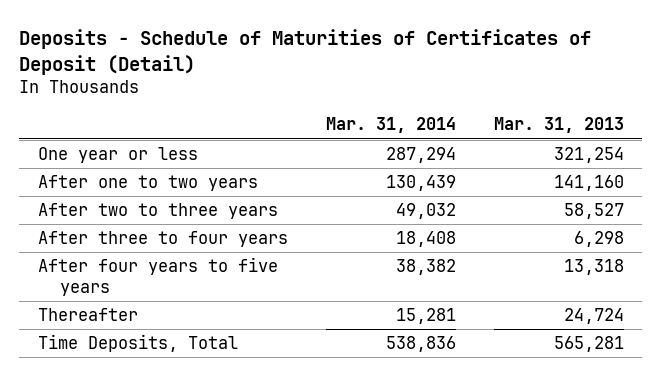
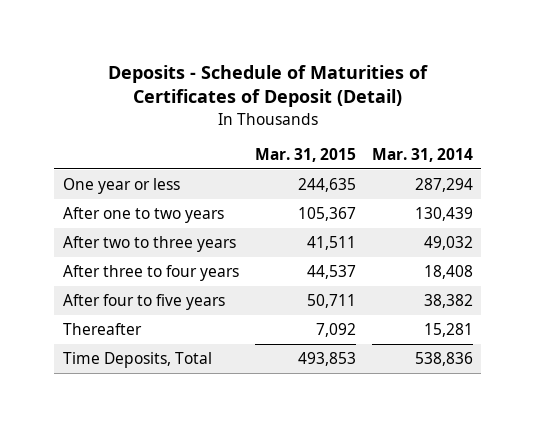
[493,117,624,134] Mar. 31, 2013 -> none
none -> [254,148,356,163] Mar. 31, 2015
[37,257,278,296] After four years to five years -> [62,293,225,310] After four to five years

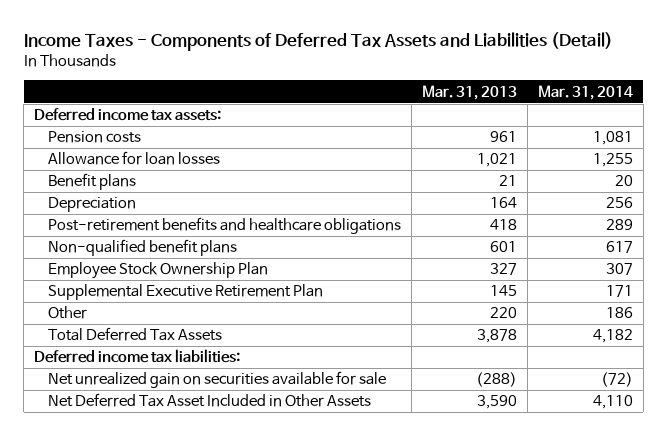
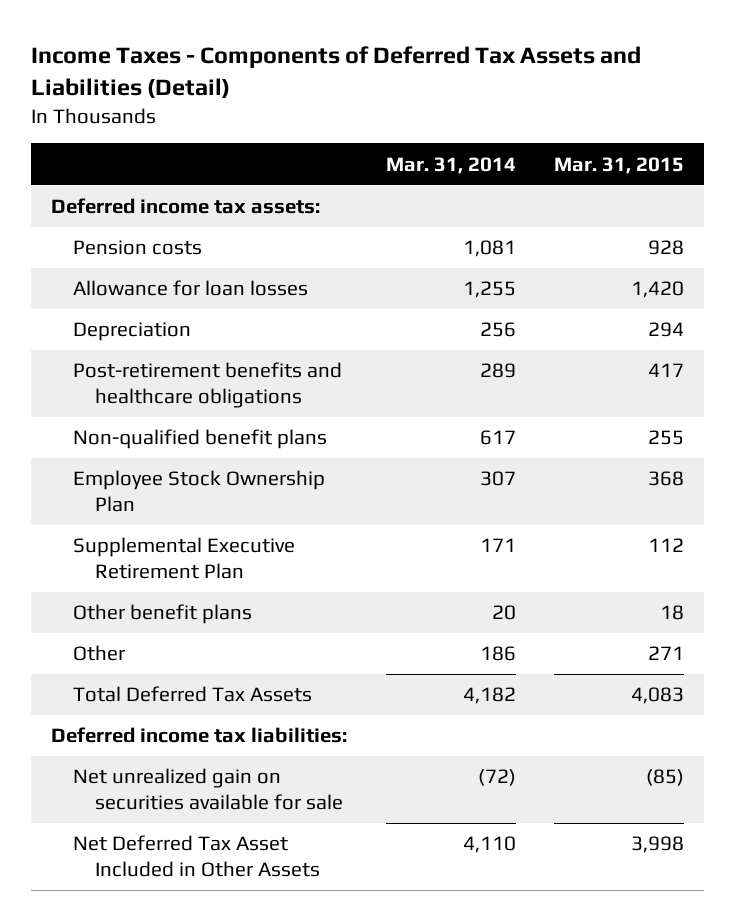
[422,84,518,100] Mar. 31, 2013 -> none
none -> [554,156,685,174] Mar. 31, 2015
[48,173,137,191] Benefit plans -> none
none -> [72,604,252,625] Other benefit plans

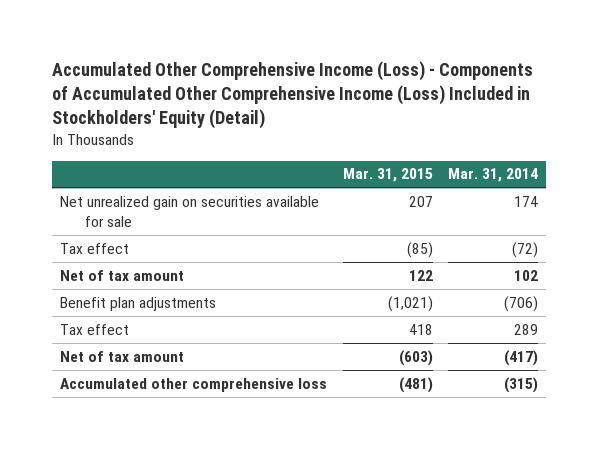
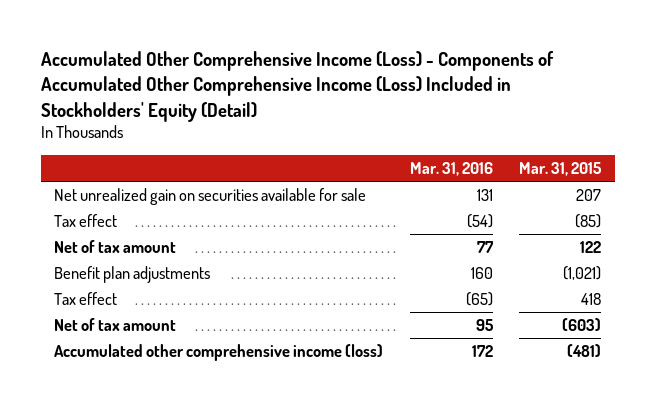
[448,168,539,183] Mar. 31, 2014 -> none
none -> [409,161,493,176] Mar. 31, 2016
[60,377,328,392] Accumulated other comprehensive loss -> [54,344,384,362] Accumulated other comprehensive income (loss)

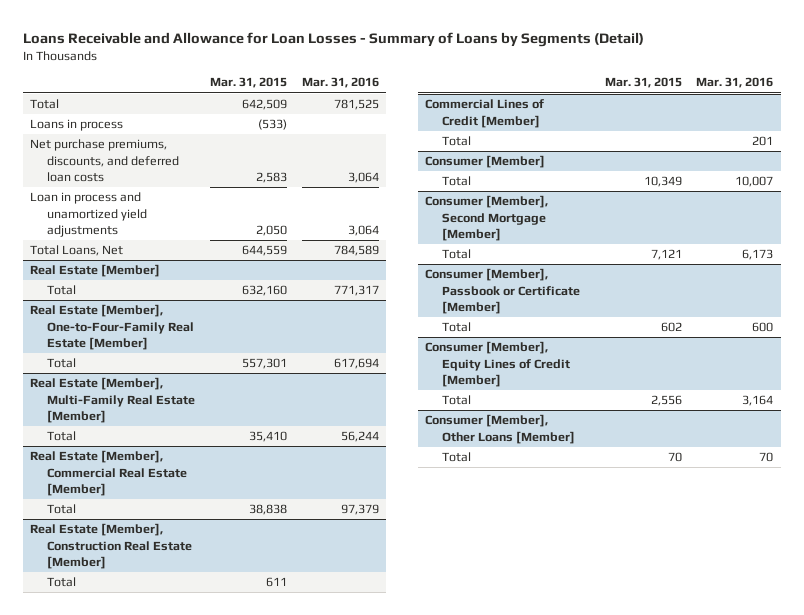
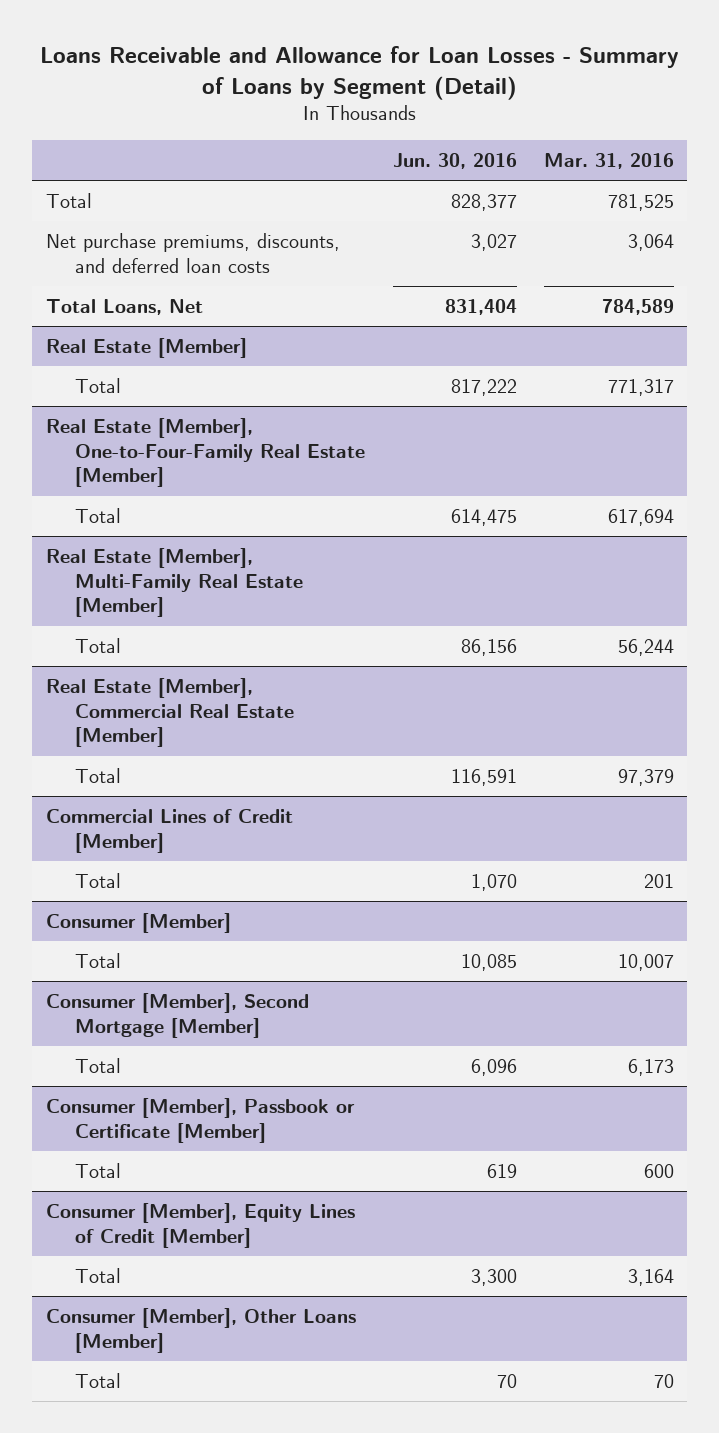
[23,31,645,47] Loans Receivable and Allowance for Loan Losses - Summary of Loans by Segments (Detail) -> [39,45,679,100] Loans Receivable and Allowance for Loan Losses - Summary of Loans by Segment (Detail)
[210,77,288,89] Mar. 31, 2015 -> none
none -> [392,153,517,170] Jun. 30, 2016
[30,119,124,132] Loans in process -> none
[30,192,148,237] Loan in process and unamortized yield adjustments -> none
[30,523,193,569] Real Estate [Member], Construction Real Estate [Member] -> none
[47,577,77,588] Total -> none

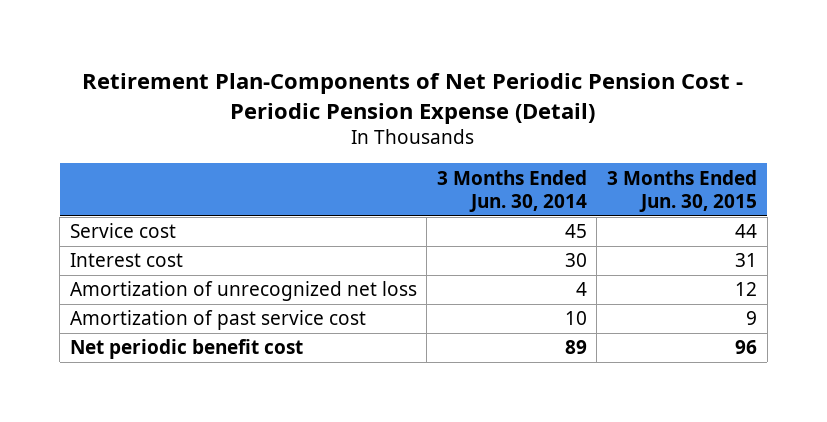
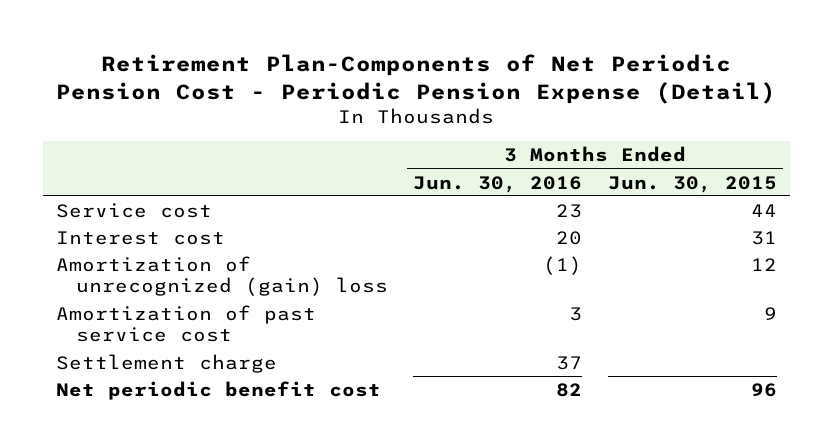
[436,169,587,213] 3 Months Ended Jun. 30, 2014 -> none
none -> [413,175,583,193] Jun. 30, 2016
[69,281,417,302] Amortization of unrecognized net loss -> [55,255,389,297] Amortization of unrecognized (gain) loss
none -> [55,353,277,373] Settlement charge

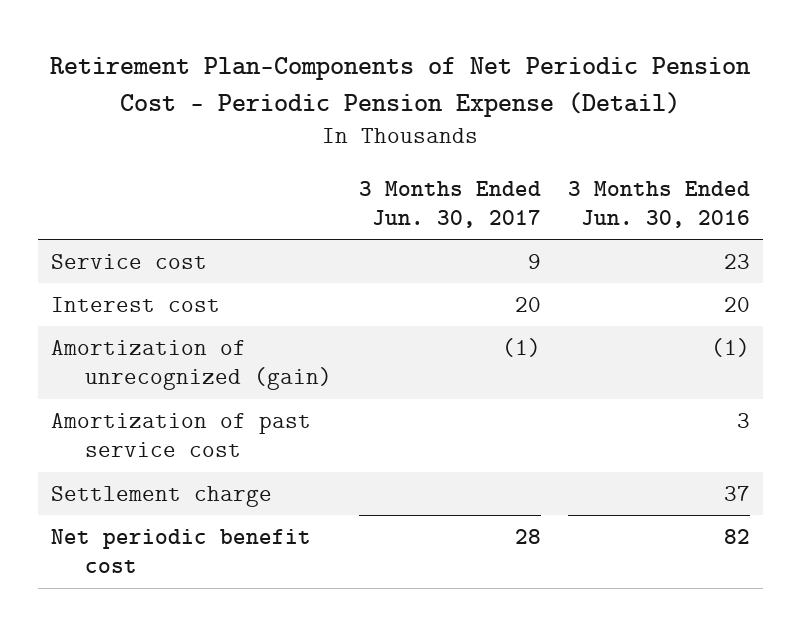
[607,175,777,193] Jun. 30, 2015 -> none
none -> [358,180,541,228] 3 Months Ended Jun. 30, 2017
[55,255,389,297] Amortization of unrecognized (gain) loss -> [50,339,333,391] Amortization of unrecognized (gain)

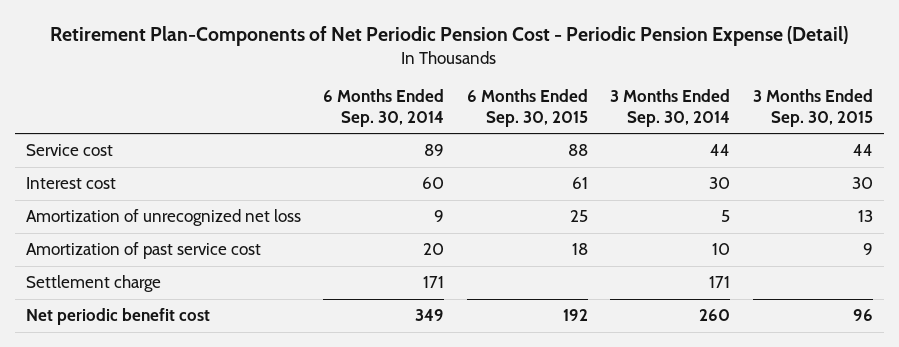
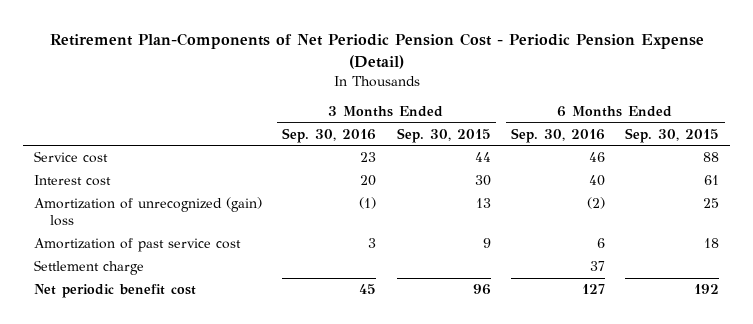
[323,89,445,128] 6 Months Ended Sep. 30, 2014 -> none
[610,89,731,128] 3 Months Ended Sep. 30, 2014 -> none
none -> [282,127,377,143] Sep. 30, 2016
none -> [511,127,606,143] Sep. 30, 2016
[25,209,301,227] Amortization of unrecognized net loss -> [33,197,262,227] Amortization of unrecognized (gain) loss

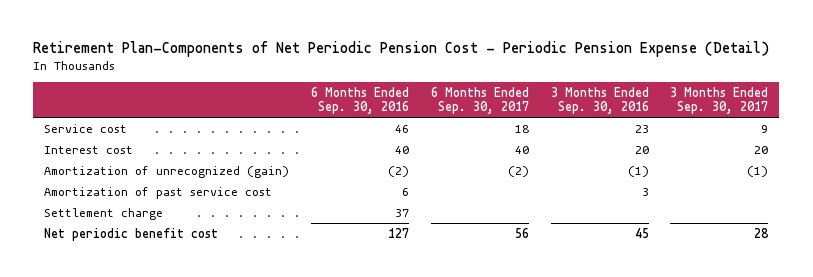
[396,127,491,143] Sep. 30, 2015 -> none
[625,127,720,143] Sep. 30, 2015 -> none
none -> [430,86,529,115] 6 Months Ended Sep. 30, 2017
none -> [670,86,769,115] 3 Months Ended Sep. 30, 2017
[33,197,262,227] Amortization of unrecognized (gain) loss -> [44,165,290,178] Amortization of unrecognized (gain)

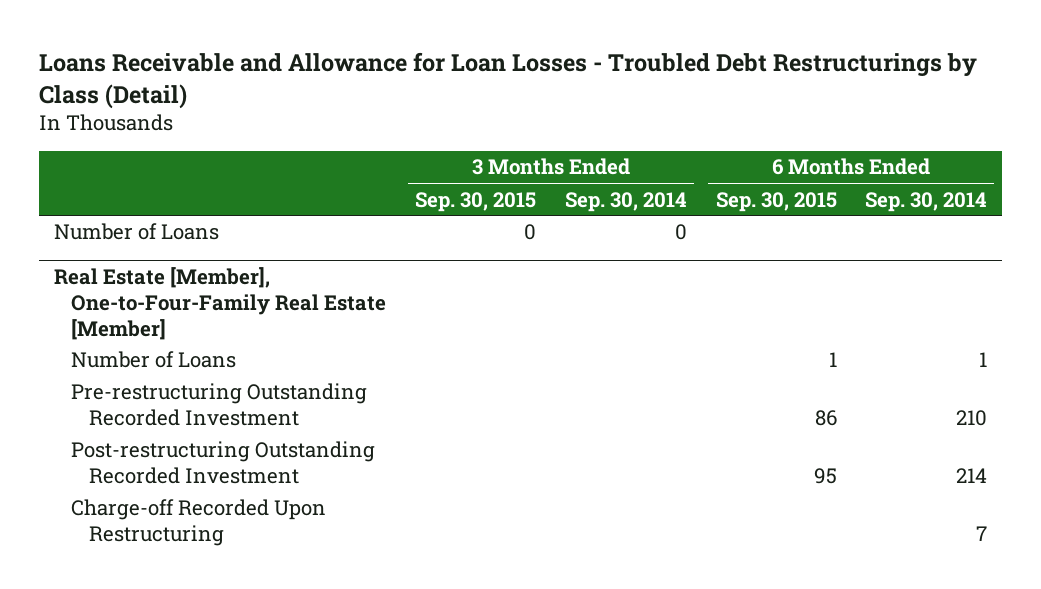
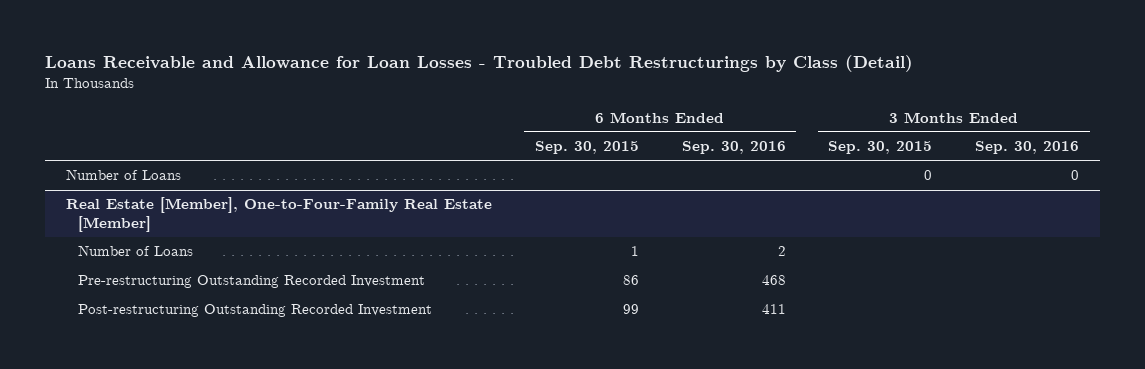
[564,191,687,212] Sep. 30, 2014 -> none
[865,191,988,212] Sep. 30, 2014 -> none
none -> [681,141,786,155] Sep. 30, 2016
none -> [974,141,1079,155] Sep. 30, 2016
[71,499,327,547] Charge-off Recorded Upon Restructuring -> none
[813,468,837,485] 95 -> [623,304,640,315] 99

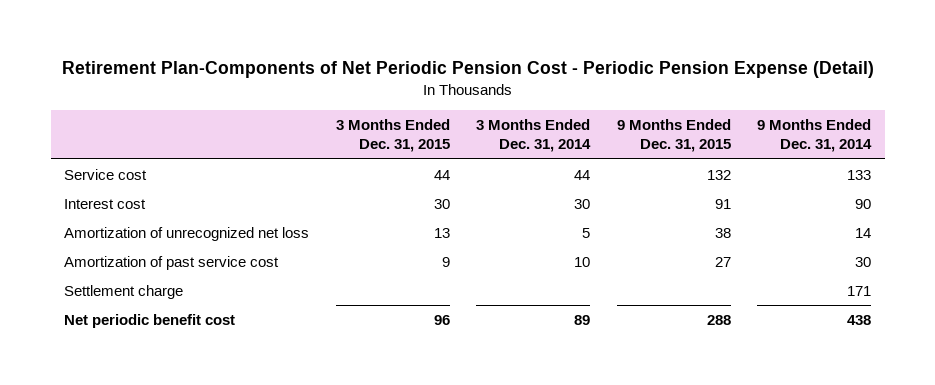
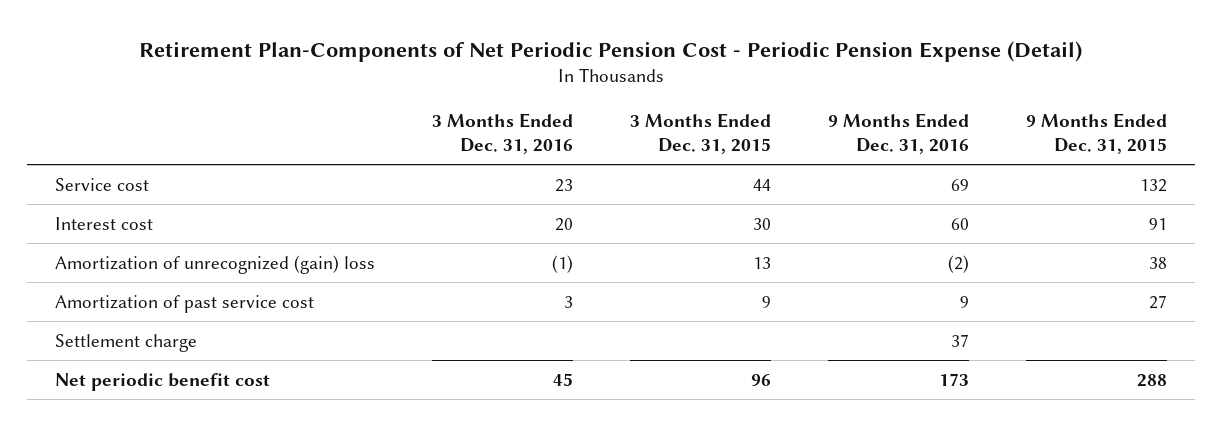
[476,118,592,153] 3 Months Ended Dec. 31, 2014 -> none
[757,118,873,153] 9 Months Ended Dec. 31, 2014 -> none
none -> [432,113,574,155] 3 Months Ended Dec. 31, 2016
none -> [827,113,969,155] 9 Months Ended Dec. 31, 2016
[64,226,310,241] Amortization of unrecognized net loss -> [55,254,376,274] Amortization of unrecognized (gain) loss

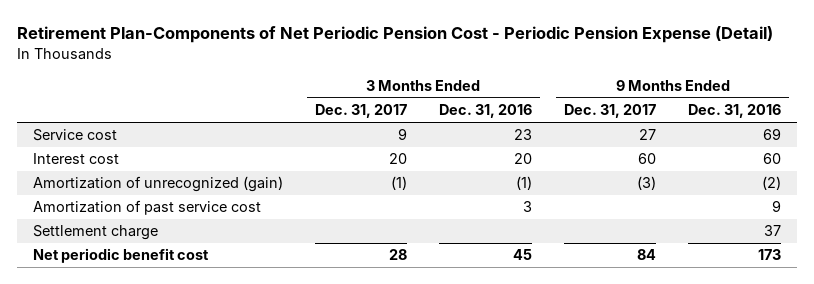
[630,113,772,155] 3 Months Ended Dec. 31, 2015 -> none
[1025,113,1167,155] 9 Months Ended Dec. 31, 2015 -> none
none -> [314,104,407,119] Dec. 31, 2017
none -> [564,104,657,119] Dec. 31, 2017
[55,254,376,274] Amortization of unrecognized (gain) loss -> [32,176,283,193] Amortization of unrecognized (gain)

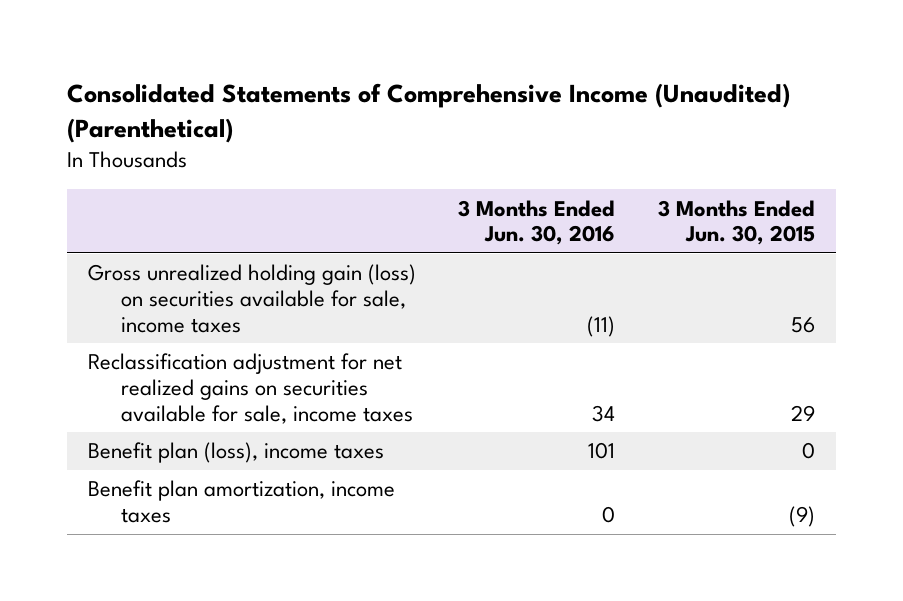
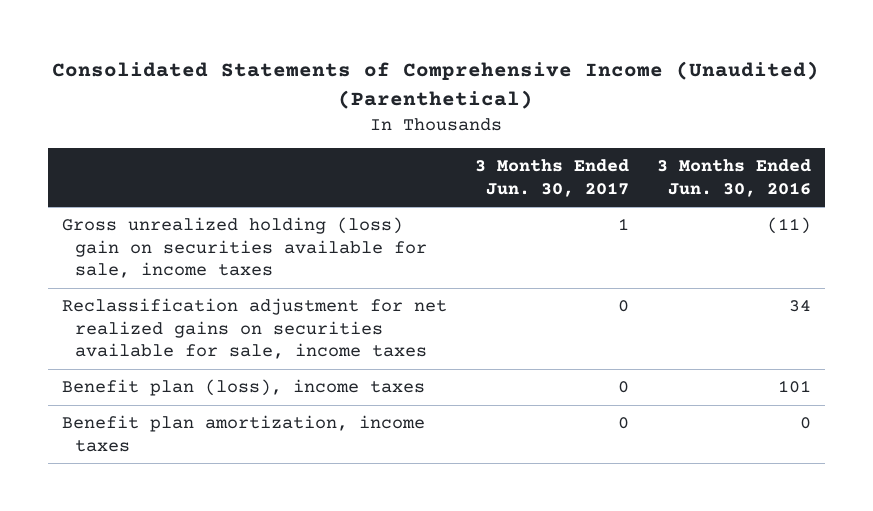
[657,199,815,246] 3 Months Ended Jun. 30, 2015 -> none
none -> [474,159,629,197] 3 Months Ended Jun. 30, 2017
[88,264,417,334] Gross unrealized holding gain (loss) on securities available for sale, income taxes -> [61,217,427,279] Gross unrealized holding (loss) gain on securities available for sale, income taxes

